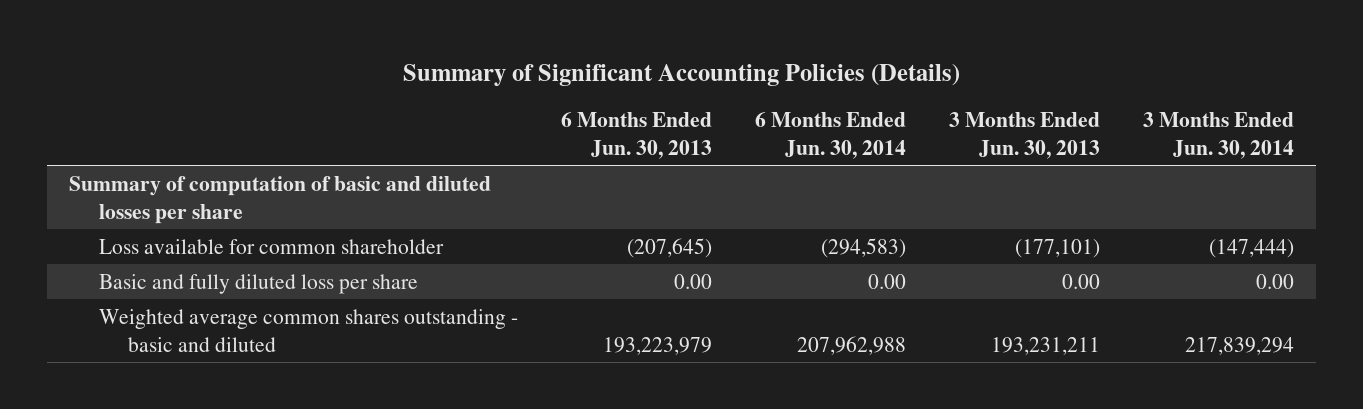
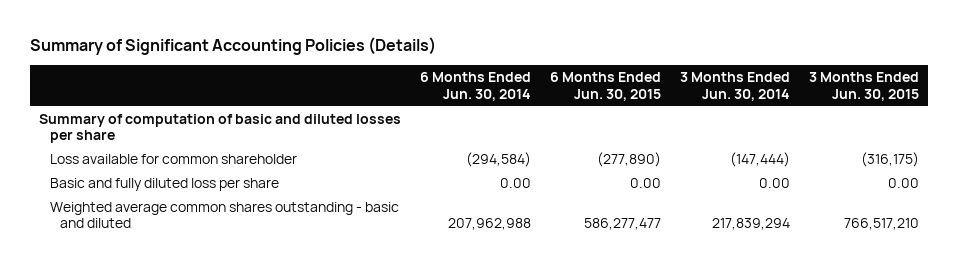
[560,111,712,159] 6 Months Ended Jun. 30, 2013 -> none
[949,111,1101,159] 3 Months Ended Jun. 30, 2013 -> none
none -> [549,72,661,101] 6 Months Ended Jun. 30, 2015
none -> [808,72,919,101] 3 Months Ended Jun. 30, 2015
[820,237,906,258] (294,583) -> [466,152,532,168] (294,584)

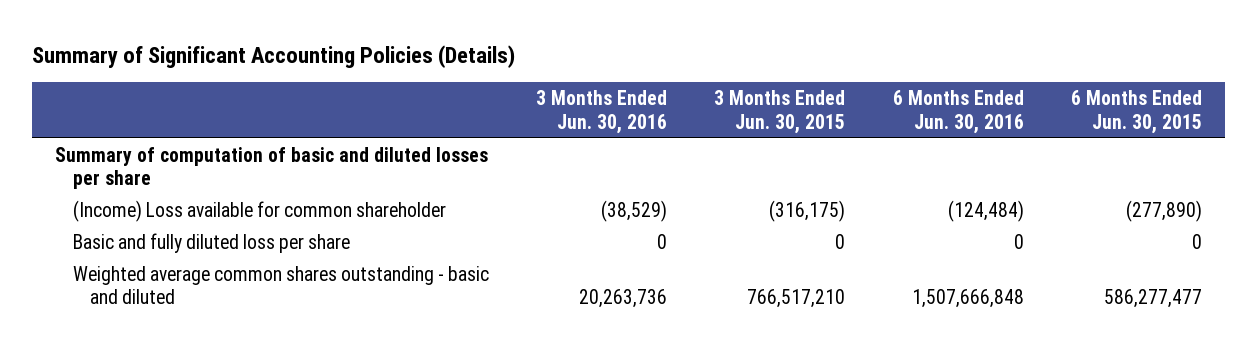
[420,72,532,101] 6 Months Ended Jun. 30, 2014 -> none
[679,72,790,101] 3 Months Ended Jun. 30, 2014 -> none
none -> [536,90,668,134] 3 Months Ended Jun. 30, 2016
none -> [892,90,1024,134] 6 Months Ended Jun. 30, 2016
[49,154,297,165] Loss available for common shareholder -> [72,200,446,223] (Income) Loss available for common shareholder
[629,178,661,189] 0.00 -> [1191,234,1202,250] 0
[887,178,919,189] 0.00 -> [835,234,846,250] 0

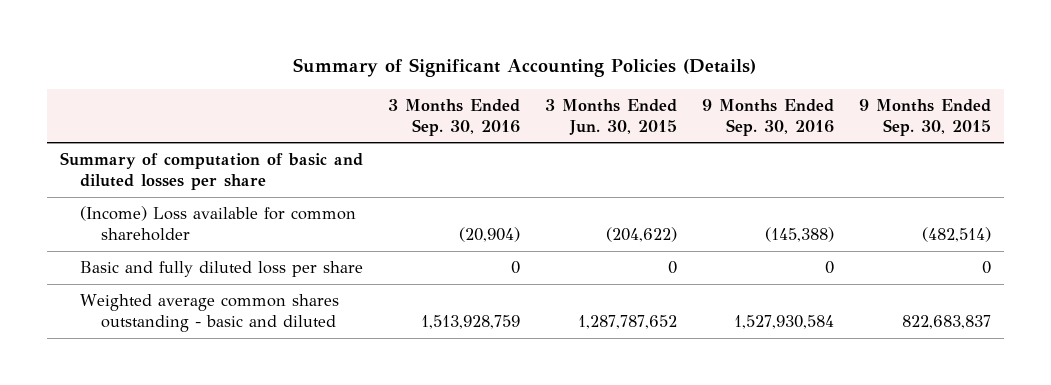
[536,90,668,134] 3 Months Ended Jun. 30, 2016 -> none
[892,90,1024,134] 6 Months Ended Jun. 30, 2016 -> none
[1070,90,1202,134] 6 Months Ended Jun. 30, 2015 -> none
none -> [388,98,521,136] 3 Months Ended Sep. 30, 2016
none -> [702,98,835,136] 9 Months Ended Sep. 30, 2016
none -> [859,98,992,136] 9 Months Ended Sep. 30, 2015
[769,200,846,223] (316,175) -> [606,227,678,243] (204,622)
[747,289,846,309] 766,517,210 -> [578,315,678,330] 1,287,787,652

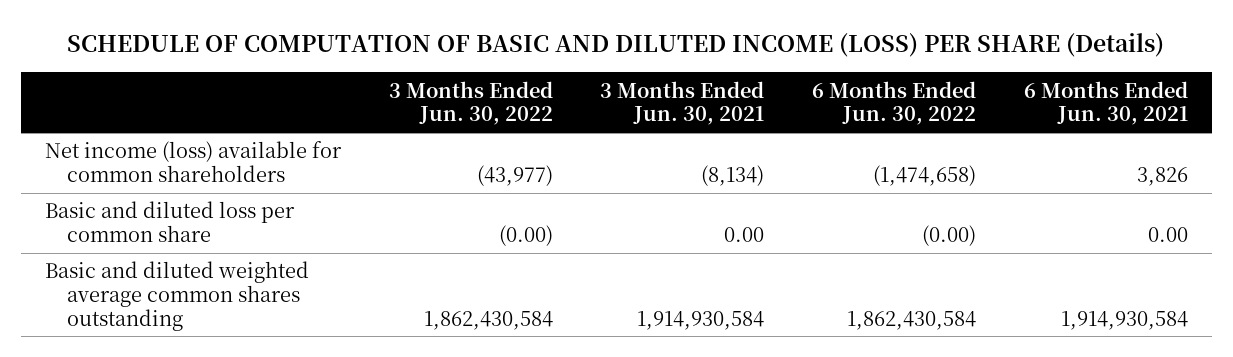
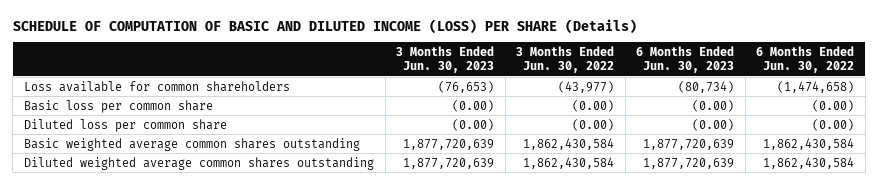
[600,80,765,126] 3 Months Ended Jun. 30, 2021 -> none
[1024,80,1189,126] 6 Months Ended Jun. 30, 2021 -> none
none -> [396,45,495,74] 3 Months Ended Jun. 30, 2023
none -> [636,45,735,74] 6 Months Ended Jun. 30, 2023
[44,141,342,182] Net income (loss) available for common shareholders -> [23,80,290,92] Loss available for common shareholders
[44,201,295,242] Basic and diluted loss per common share -> [23,99,213,113] Basic loss per common share
none -> [23,118,227,132] Diluted loss per common share
[44,261,309,331] Basic and diluted weighted average common shares outstanding -> [23,137,360,151] Basic weighted average common shares outstanding
none -> [23,156,374,170] Diluted weighted average common shares outstanding

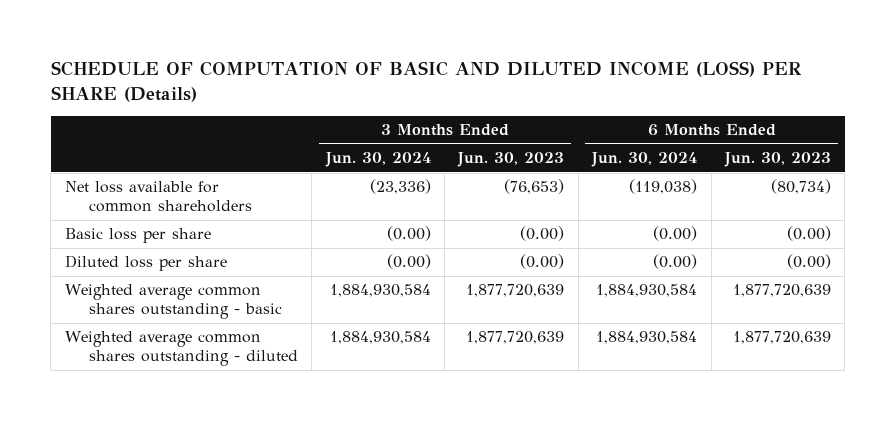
[516,45,615,74] 3 Months Ended Jun. 30, 2022 -> none
[756,45,855,74] 6 Months Ended Jun. 30, 2022 -> none
none -> [324,152,431,168] Jun. 30, 2024
none -> [591,152,698,168] Jun. 30, 2024
[23,80,290,92] Loss available for common shareholders -> [64,181,252,213] Net loss available for common shareholders
[23,99,213,113] Basic loss per common share -> [64,228,211,244] Basic loss per share
[23,118,227,132] Diluted loss per common share -> [64,255,227,272] Diluted loss per share
[23,137,360,151] Basic weighted average common shares outstanding -> [64,284,282,320] Weighted average common shares outstanding - basic
[23,156,374,170] Diluted weighted average common shares outstanding -> [64,331,298,367] Weighted average common shares outstanding - diluted

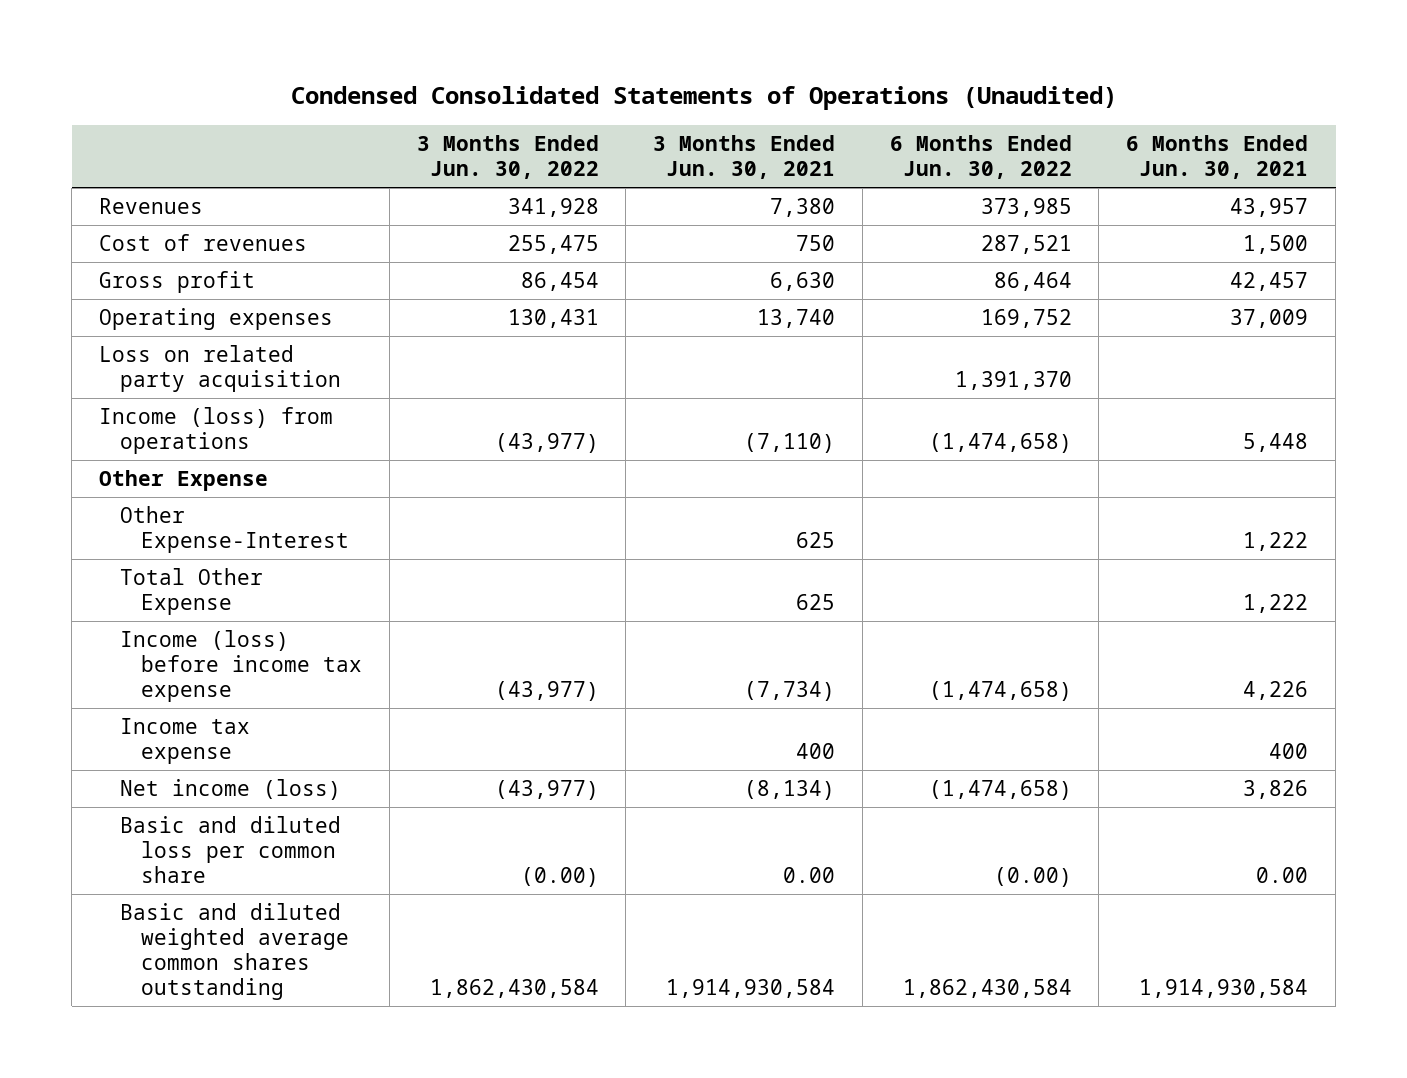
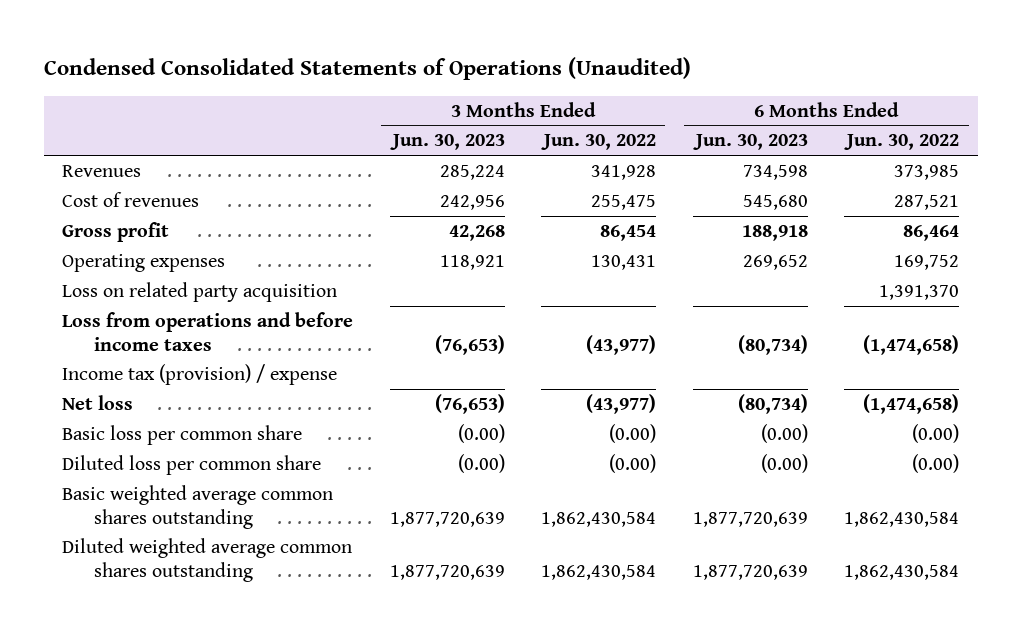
[653,135,836,179] 3 Months Ended Jun. 30, 2021 -> none
[1126,135,1309,179] 6 Months Ended Jun. 30, 2021 -> none
none -> [389,134,505,151] Jun. 30, 2023
none -> [692,134,808,151] Jun. 30, 2023
[98,407,333,455] Income (loss) from operations -> none
[98,470,268,492] Other Expense -> none
[119,506,349,554] Other Expense-Interest -> none
[119,568,263,616] Total Other Expense -> none
[119,630,362,702] Income (loss) before income tax expense -> [62,312,354,351] Loss from operations and before income taxes
[119,718,250,765] Income tax expense -> [62,364,338,386] Income tax (provision) / expense
[119,779,341,801] Net income (loss) -> [62,395,134,411] Net loss
[119,816,341,883] Basic and diluted loss per common share -> [62,425,303,446] Basic loss per common share
none -> [62,455,322,476] Diluted loss per common share
[119,903,349,1000] Basic and diluted weighted average common shares outstanding -> [62,485,334,529] Basic weighted average common shares outstanding
none -> [62,538,353,582] Diluted weighted average common shares outstanding

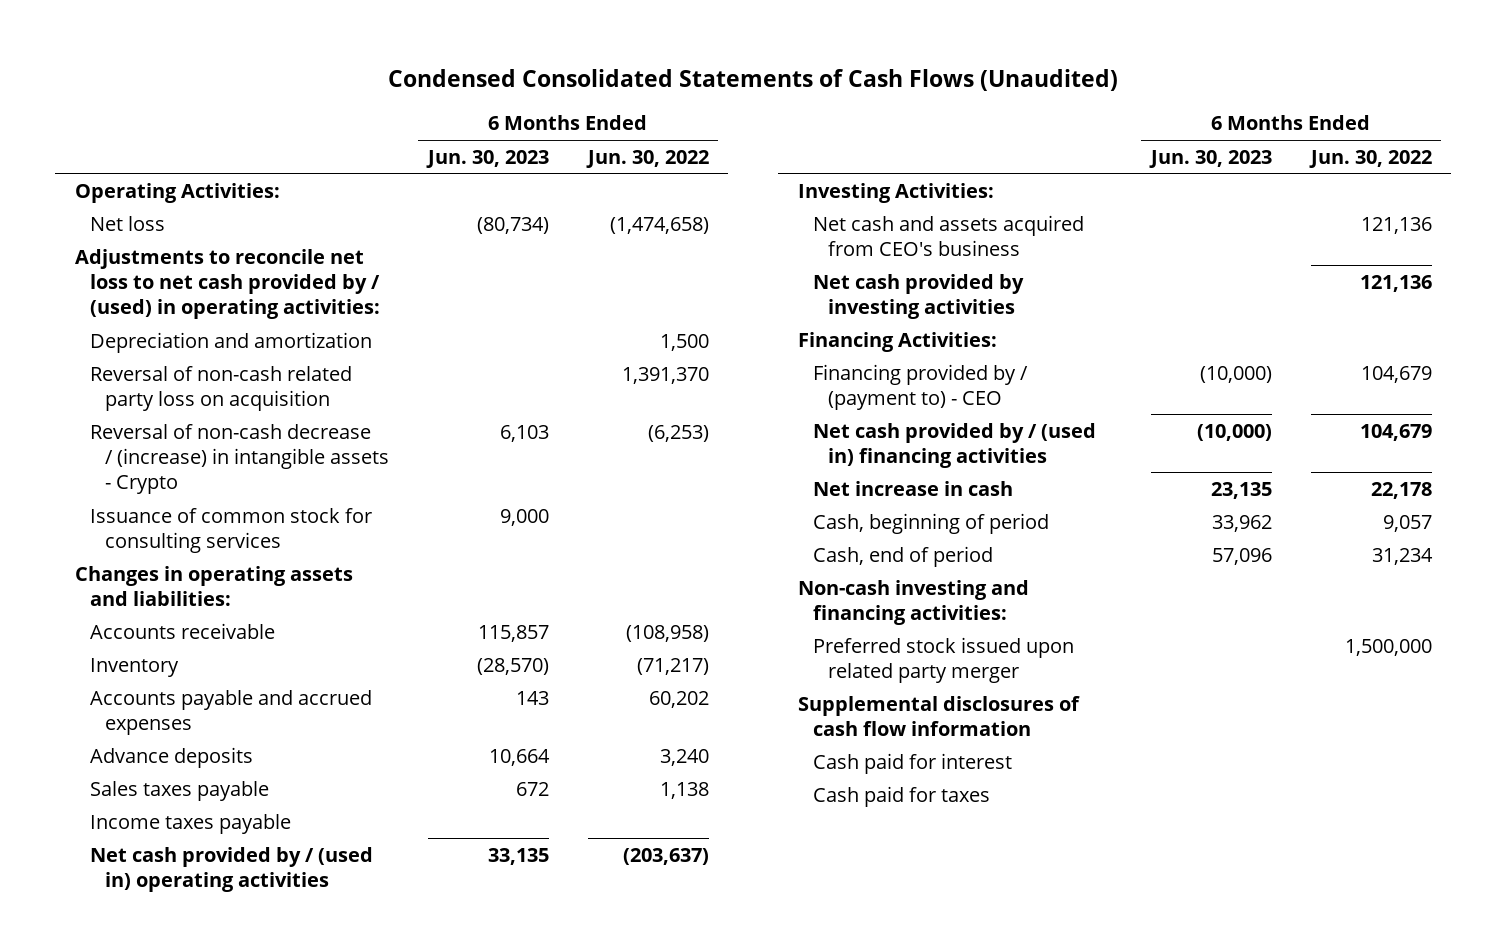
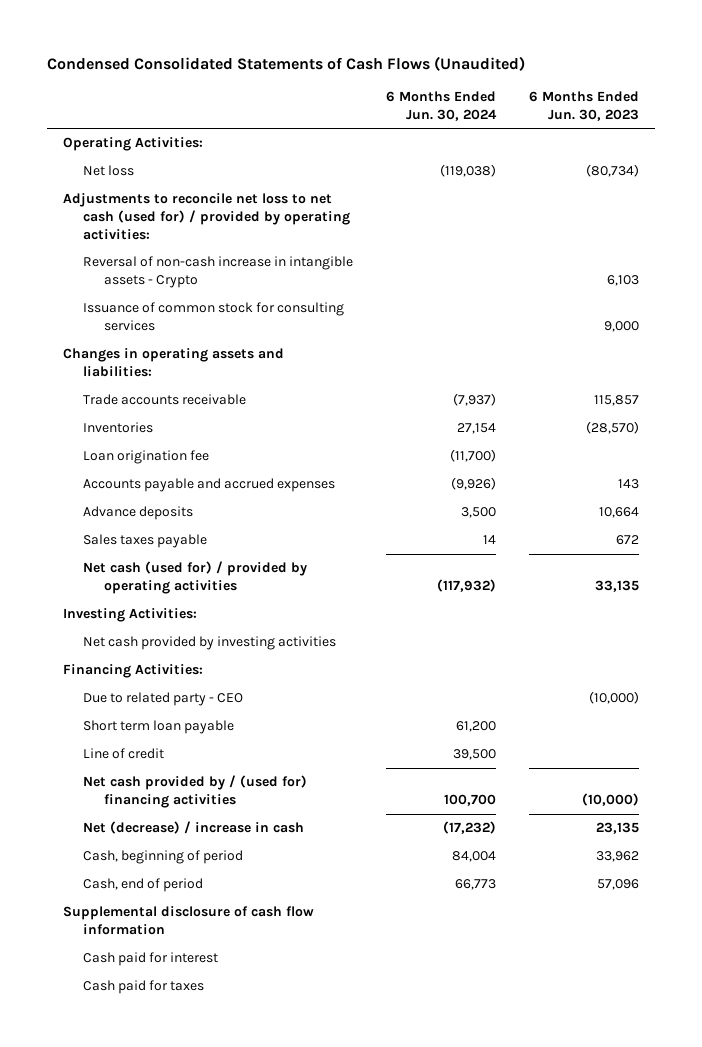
[585,149,709,168] Jun. 30, 2022 -> none
none -> [386,91,498,121] 6 Months Ended Jun. 30, 2024
[89,331,372,353] Depreciation and amortization -> none
[89,365,352,411] Reversal of non-cash related party loss on acquisition -> none
[74,248,380,319] Adjustments to reconcile net loss to net cash provided by / (used) in operating activities: -> [63,193,351,240] Adjustments to reconcile net loss to net cash (used for) / provided by operating activities:
[89,423,389,494] Reversal of non-cash decrease / (increase) in intangible assets - Crypto -> [83,256,354,289] Reversal of non-cash increase in intangible assets - Crypto
[89,622,275,639] Accounts receivable -> [83,394,247,406] Trade accounts receivable
[89,657,179,677] Inventory -> [83,422,154,434] Inventories
none -> [83,450,210,465] Loan origination fee
[89,813,291,834] Income taxes payable -> none
[89,846,373,892] Net cash provided by / (used in) operating activities -> [83,561,308,595] Net cash (used for) / provided by operating activities
[812,214,1084,256] Net cash and assets acquired from CEO's business -> none
[812,363,1028,410] Financing provided by / (payment to) - CEO -> none
none -> [83,692,244,707] Due to related party - CEO
none -> [83,720,235,735] Short term loan payable
none -> [83,748,165,760] Line of credit
[812,422,1096,468] Net cash provided by / (used in) financing activities -> [83,775,308,809] Net cash provided by / (used for) financing activities
[812,480,1013,496] Net increase in cash -> [83,821,305,835] Net (decrease) / increase in cash
[797,579,1029,625] Non-cash investing and financing activities: -> none
[812,636,1074,683] Preferred stock issued upon related party merger -> none
[797,695,1080,736] Supplemental disclosures of cash flow information -> [63,906,315,936] Supplemental disclosure of cash flow information

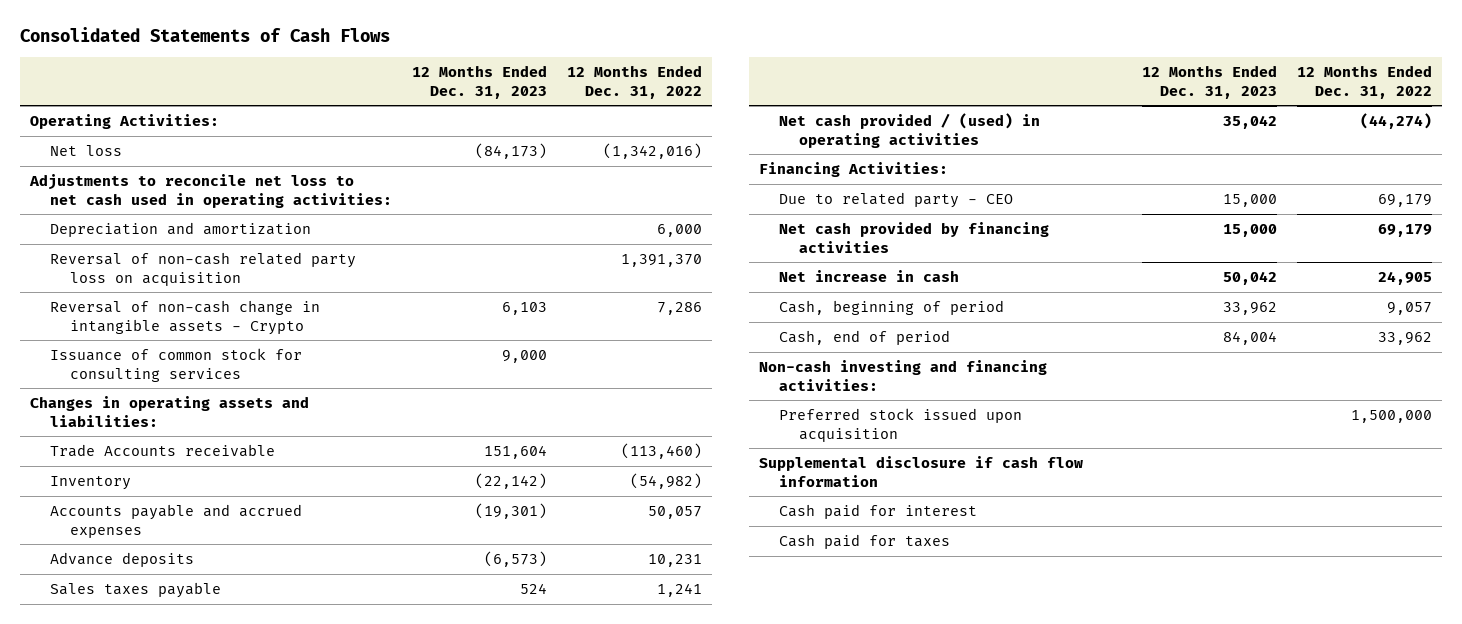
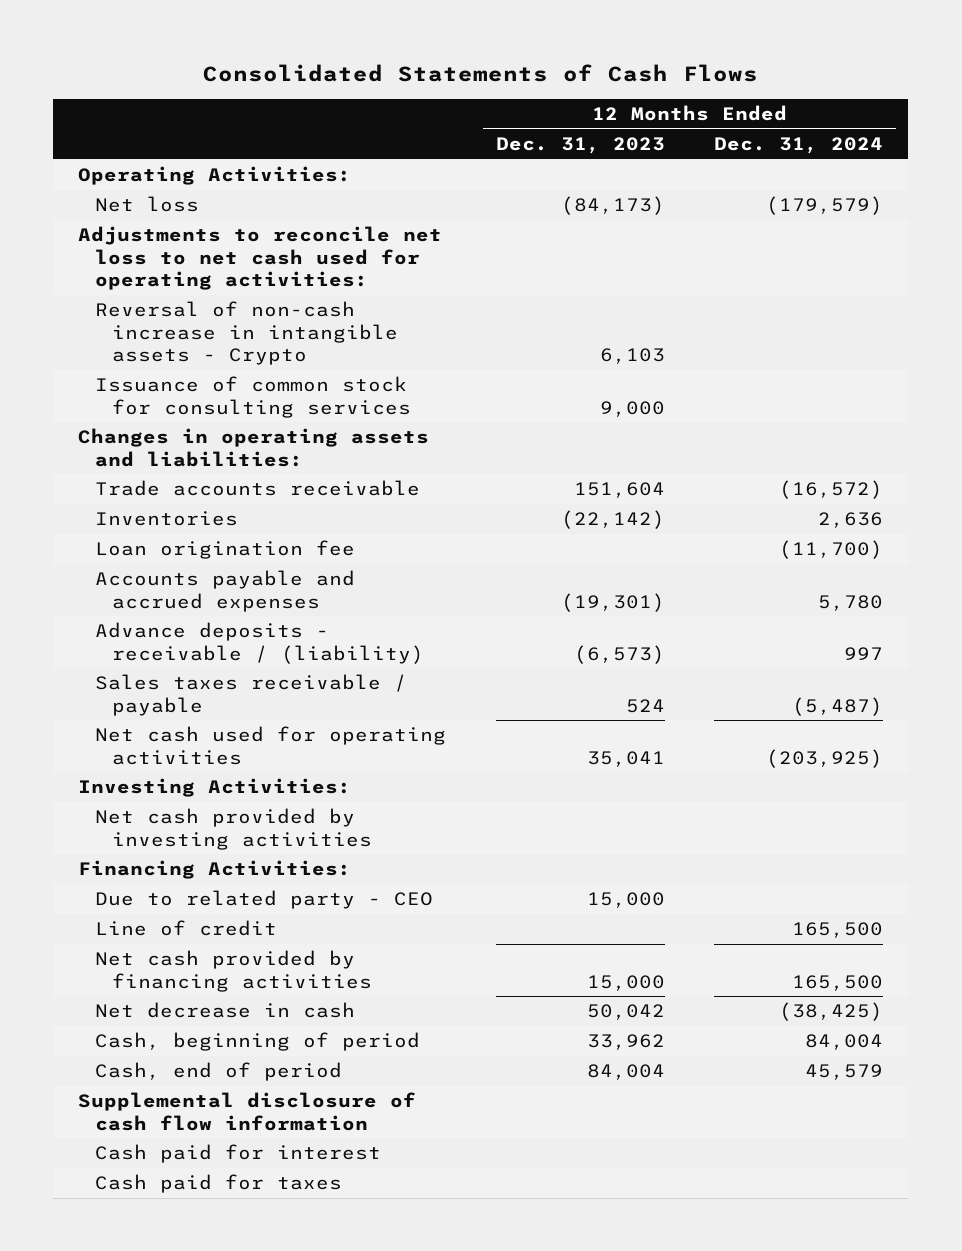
[567,65,703,99] 12 Months Ended Dec. 31, 2022 -> none
none -> [714,137,884,155] Dec. 31, 2024
[49,221,311,237] Depreciation and amortization -> none
[49,251,356,286] Reversal of non-cash related party loss on acquisition -> none
[28,173,392,208] Adjustments to reconcile net loss to net cash used in operating activities: -> [78,226,443,291] Adjustments to reconcile net loss to net cash used for operating activities:
[49,299,320,335] Reversal of non-cash change in intangible assets - Crypto -> [95,301,399,366] Reversal of non-cash increase in intangible assets - Crypto
[49,443,275,457] Trade Accounts receivable -> [95,480,421,497] Trade accounts receivable
[49,475,131,490] Inventory -> [95,511,239,527] Inventories
none -> [95,540,356,560] Loan origination fee
[49,551,194,567] Advance deposits -> [95,622,425,664] Advance deposits - receivable / (liability)
[49,581,221,598] Sales taxes payable -> [95,674,408,716] Sales taxes receivable / payable
[779,112,1041,148] Net cash provided / (used) in operating activities -> [95,726,447,765] Net cash used for operating activities
[1222,114,1277,129] 35,042 -> [586,750,665,767] 35,041
none -> [78,778,352,798] Investing Activities:
none -> [95,808,373,850] Net cash provided by investing activities
none -> [95,920,278,937] Line of credit
[779,269,960,282] Net increase in cash -> [95,1002,356,1019] Net decrease in cash
[759,359,1048,391] Non-cash investing and financing activities: -> none
[779,407,1023,442] Preferred stock issued upon acquisition -> none
[759,455,1084,487] Supplemental disclosure if cash flow information -> [78,1092,417,1131] Supplemental disclosure of cash flow information

